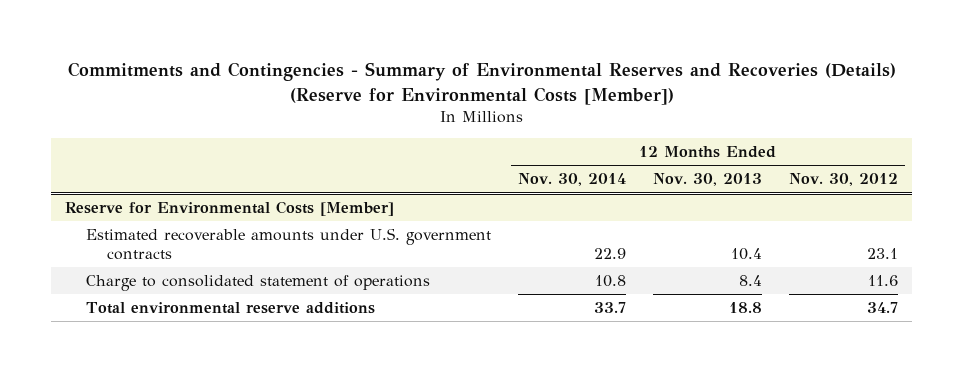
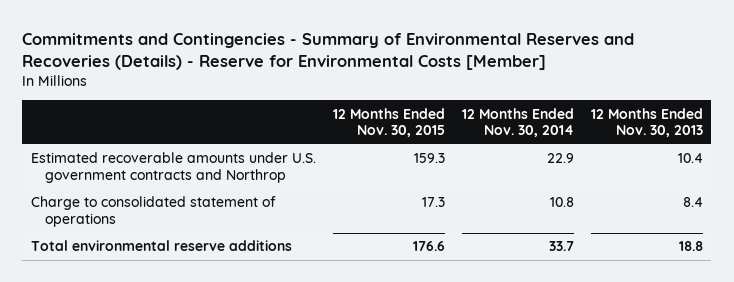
[67,62,896,105] Commitments and Contingencies - Summary of Environmental Reserves and Recoveries (Details) (Reserve for Environmental Costs [Member]) -> [22,32,635,70] Commitments and Contingencies - Summary of Environmental Reserves and Recoveries (Details) - Reserve for Environmental Costs [Member]
[789,173,899,187] Nov. 30, 2012 -> none
none -> [332,107,445,138] 12 Months Ended Nov. 30, 2015
[65,201,395,217] Reserve for Environmental Costs [Member] -> none
[85,228,491,261] Estimated recoverable amounts under U.S. government contracts -> [30,152,316,184] Estimated recoverable amounts under U.S. government contracts and Northrop

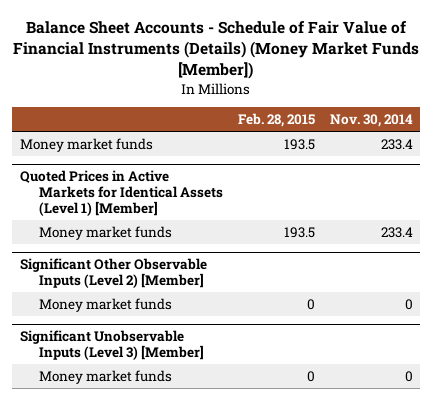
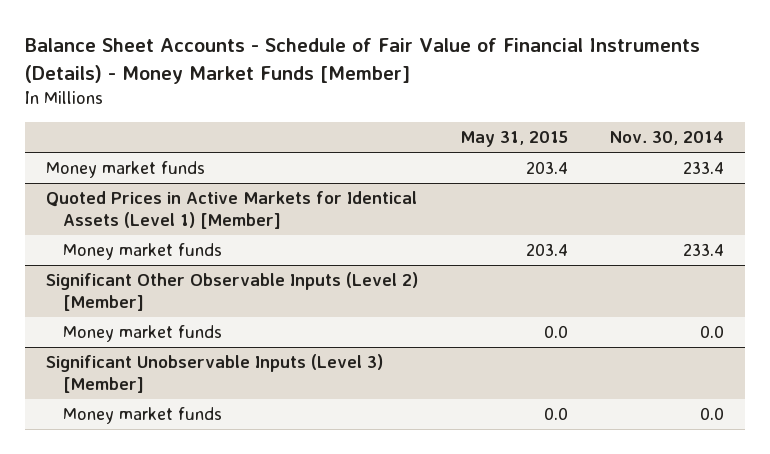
[13,21,420,80] Balance Sheet Accounts - Schedule of Fair Value of Financial Instruments (Details) (Money Market Funds [Member]) -> [24,38,700,85] Balance Sheet Accounts - Schedule of Fair Value of Financial Instruments (Details) - Money Market Funds [Member]
[238,113,316,128] Feb. 28, 2015 -> none
none -> [459,131,568,148] May 31, 2015
[404,298,413,310] 0 -> [699,325,724,339] 0.0
[404,370,413,382] 0 -> [699,407,724,421] 0.0

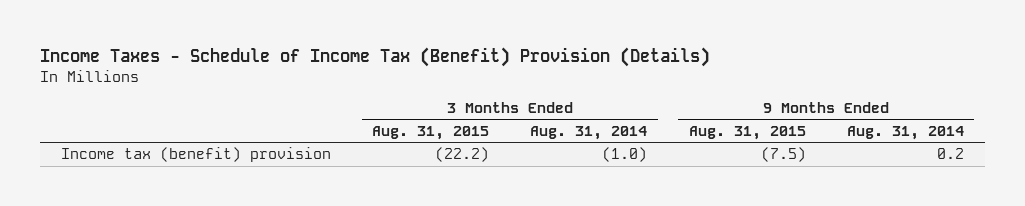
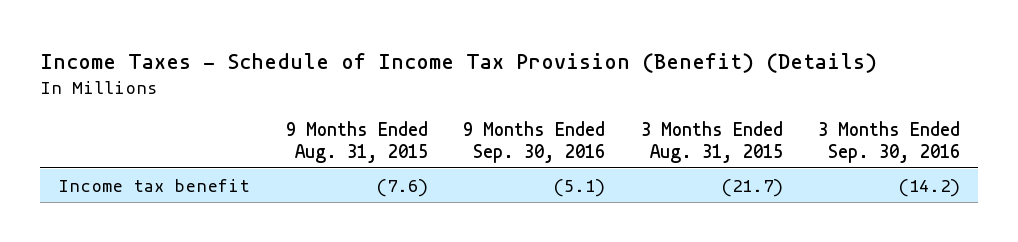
[39,47,710,68] Income Taxes - Schedule of Income Tax (Benefit) Provision (Details) -> [40,53,878,74] Income Taxes - Schedule of Income Tax Provision (Benefit) (Details)
[530,125,648,140] Aug. 31, 2014 -> none
[847,125,965,140] Aug. 31, 2014 -> none
none -> [463,120,606,163] 9 Months Ended Sep. 30, 2016
none -> [818,120,961,163] 3 Months Ended Sep. 30, 2016
[60,147,331,163] Income tax (benefit) provision -> [58,178,251,192] Income tax benefit
[435,147,490,163] (22.2) -> [720,178,783,197] (21.7)
[760,147,806,163] (7.5) -> [375,178,428,197] (7.6)

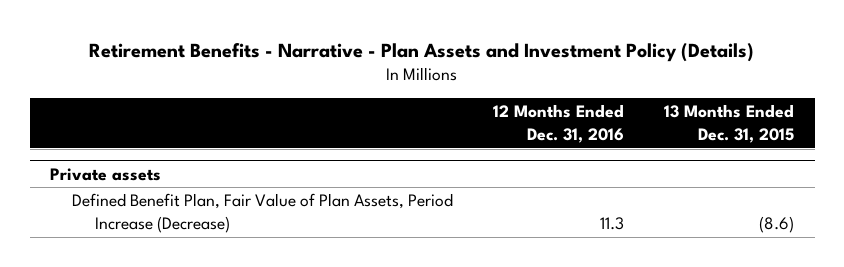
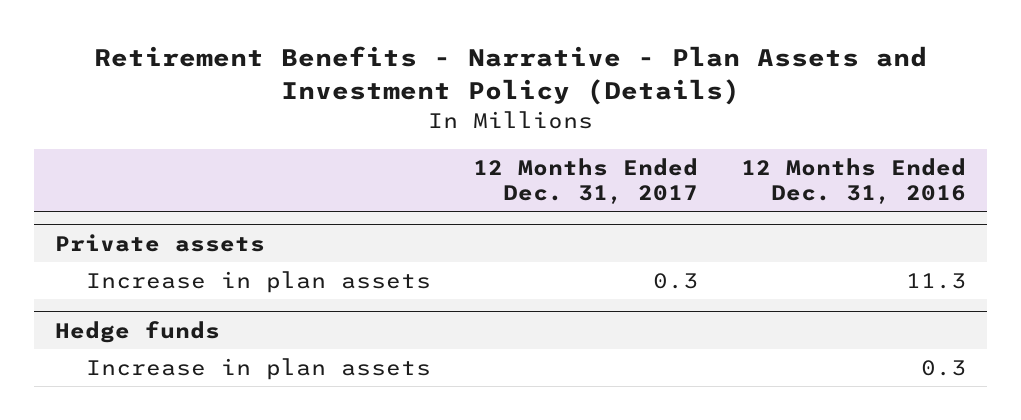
[664,104,795,143] 13 Months Ended Dec. 31, 2015 -> none
none -> [473,157,699,205] 12 Months Ended Dec. 31, 2017
[72,193,454,234] Defined Benefit Plan, Fair Value of Plan Assets, Period Increase (Decrease) -> [85,270,431,293] Increase in plan assets
none -> [55,320,221,343] Hedge funds
none -> [85,357,431,380] Increase in plan assets

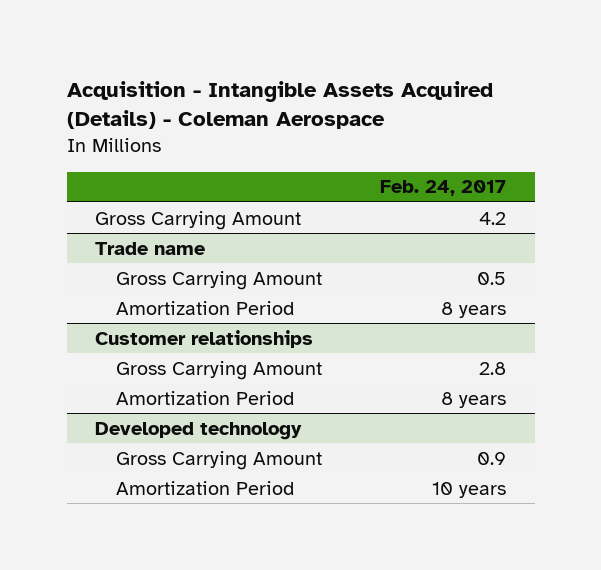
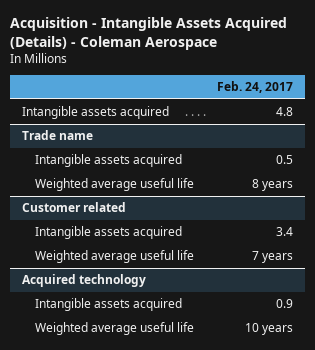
[95,210,302,230] Gross Carrying Amount -> none
none -> [21,106,169,120] Intangible assets acquired
[116,360,323,380] Gross Carrying Amount -> none
[116,390,295,405] Amortization Period -> none
[116,270,323,290] Gross Carrying Amount -> [34,154,182,168] Intangible assets acquired
[116,300,295,315] Amortization Period -> [34,178,194,192] Weighted average useful life
[95,329,314,348] Customer relationships -> [21,202,126,213] Customer related
none -> [34,226,182,240] Intangible assets acquired
none -> [34,250,194,264] Weighted average useful life
[95,421,303,440] Developed technology -> [21,274,146,288] Acquired technology
[116,450,323,470] Gross Carrying Amount -> [34,298,182,312] Intangible assets acquired
[116,480,295,495] Amortization Period -> [34,322,194,336] Weighted average useful life

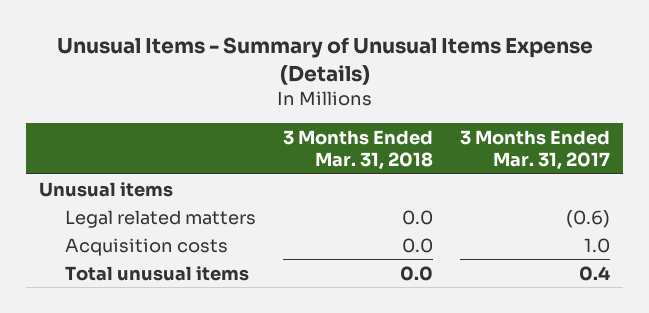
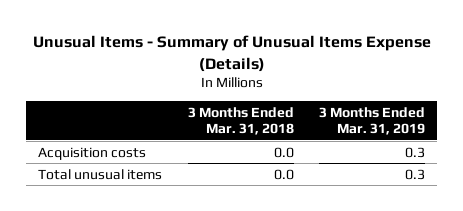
[459,130,610,171] 3 Months Ended Mar. 31, 2017 -> none
none -> [318,106,425,136] 3 Months Ended Mar. 31, 2019
[39,181,174,197] Unusual items -> none
[64,209,256,228] Legal related matters -> none

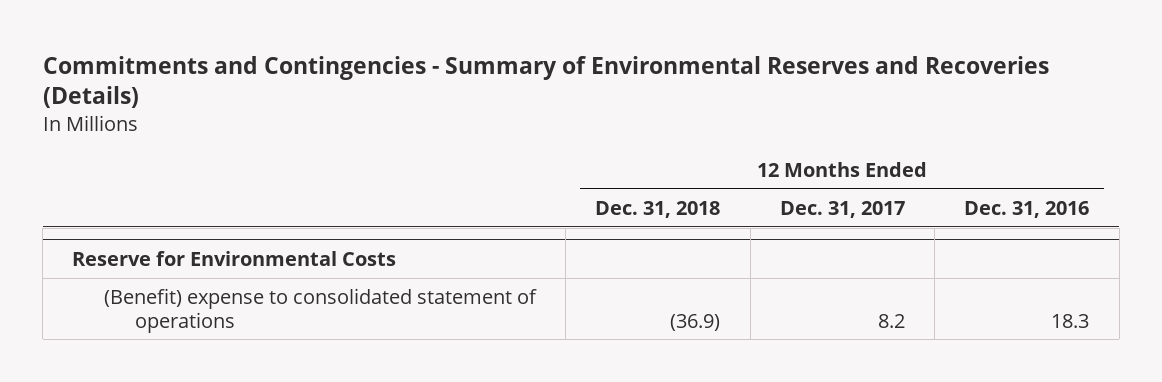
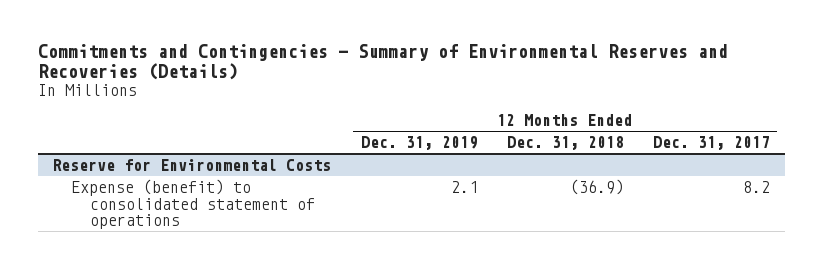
[964,200,1090,218] Dec. 31, 2016 -> none
none -> [360,136,478,151] Dec. 31, 2019
[103,287,537,333] (Benefit) expense to consolidated statement of operations -> [71,179,315,230] Expense (benefit) to consolidated statement of operations

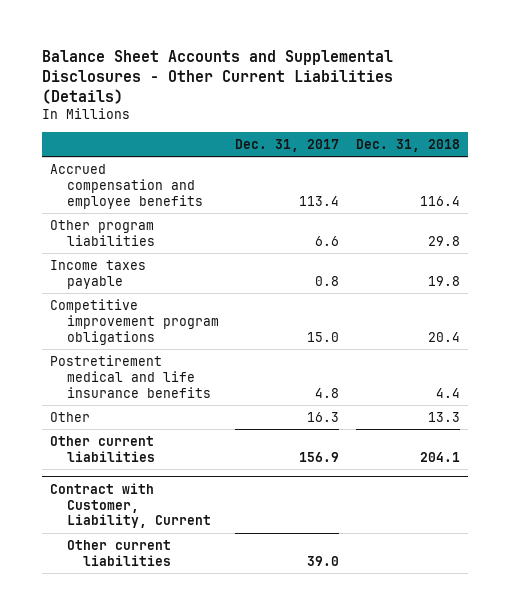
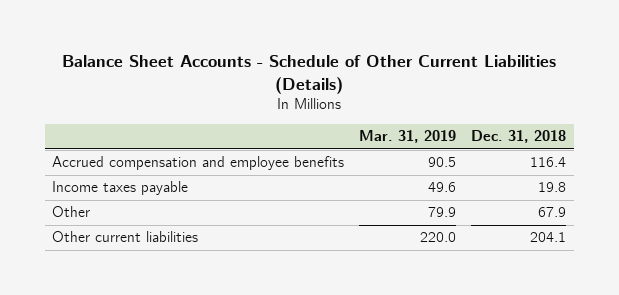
[42,50,394,104] Balance Sheet Accounts and Supplemental Disclosures - Other Current Liabilities (Details) -> [62,55,557,94] Balance Sheet Accounts - Schedule of Other Current Liabilities (Details)
[235,138,340,152] Dec. 31, 2017 -> none
none -> [359,130,457,144] Mar. 31, 2019
[50,219,155,246] Other program liabilities -> none
[50,298,219,345] Competitive improvement program obligations -> none
[50,354,211,398] Postretirement medical and life insurance benefits -> none
[428,411,461,422] 13.3 -> [538,207,567,218] 67.9
[50,482,211,529] Contract with Customer, Liability, Current -> none
[66,539,172,566] Other current liabilities -> none

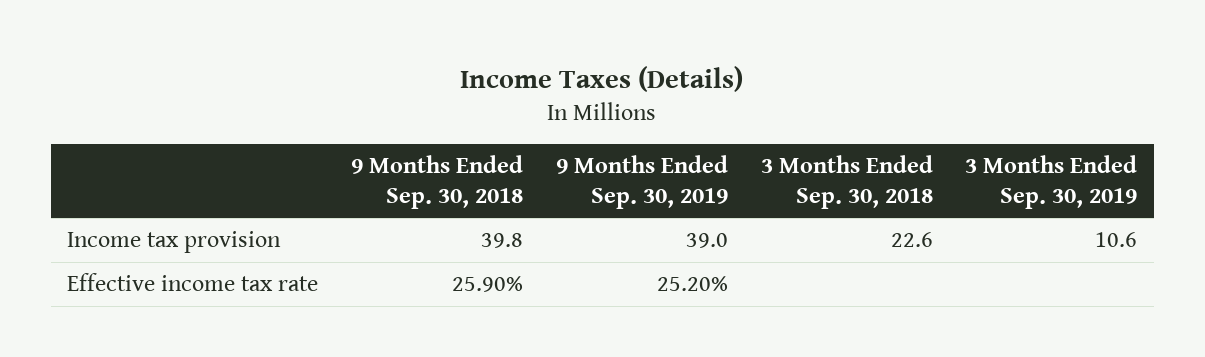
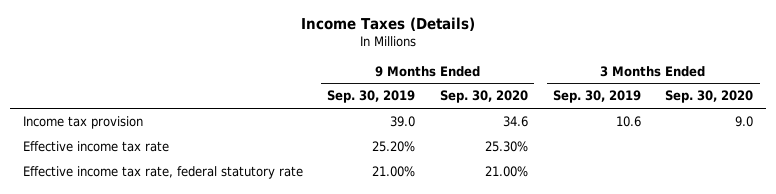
[350,155,523,209] 9 Months Ended Sep. 30, 2018 -> none
[760,155,933,209] 3 Months Ended Sep. 30, 2018 -> none
none -> [440,90,529,104] Sep. 30, 2020
none -> [665,90,754,104] Sep. 30, 2020
none -> [22,165,303,179] Effective income tax rate, federal statutory rate

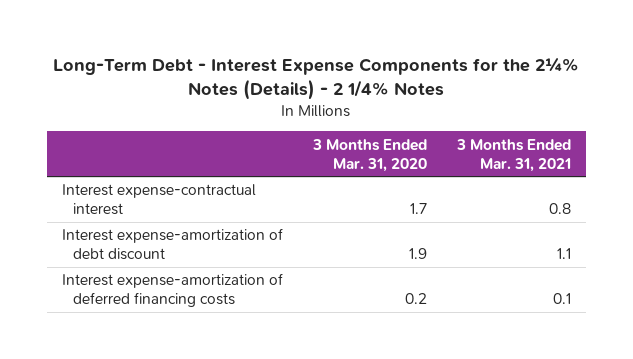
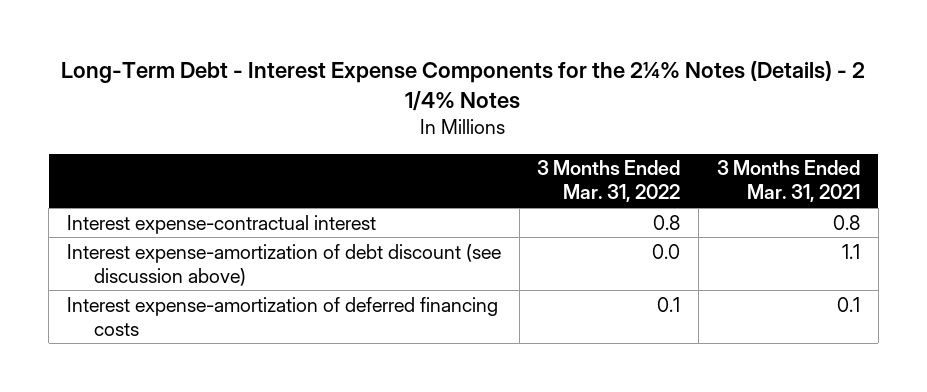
[311,138,427,172] 3 Months Ended Mar. 31, 2020 -> none
none -> [537,160,681,203] 3 Months Ended Mar. 31, 2022
[61,228,283,261] Interest expense-amortization of debt discount -> [66,243,501,286] Interest expense-amortization of debt discount (see discussion above)

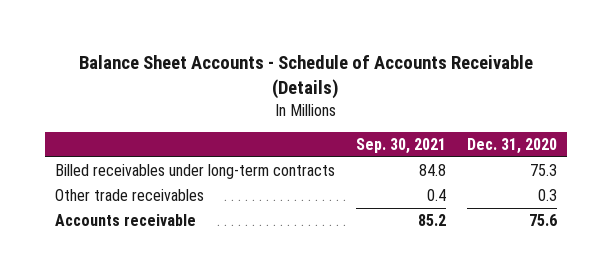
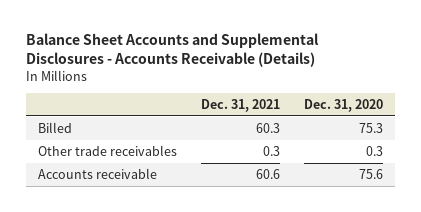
[78,55,533,100] Balance Sheet Accounts - Schedule of Accounts Receivable (Details) -> [25,32,319,68] Balance Sheet Accounts and Supplemental Disclosures - Accounts Receivable (Details)
[355,137,446,154] Sep. 30, 2021 -> none
none -> [200,98,280,112] Dec. 31, 2021
[55,164,336,180] Billed receivables under long-term contracts -> [37,121,72,133] Billed

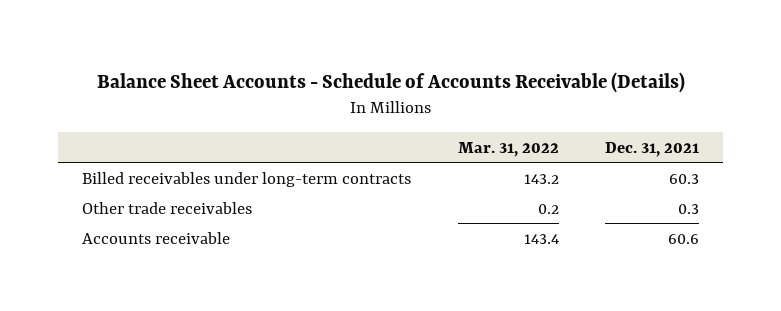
[25,32,319,68] Balance Sheet Accounts and Supplemental Disclosures - Accounts Receivable (Details) -> [96,71,685,93] Balance Sheet Accounts - Schedule of Accounts Receivable (Details)
[304,98,384,112] Dec. 31, 2020 -> none
none -> [457,141,559,157] Mar. 31, 2022
[37,121,72,133] Billed -> [81,171,411,187] Billed receivables under long-term contracts

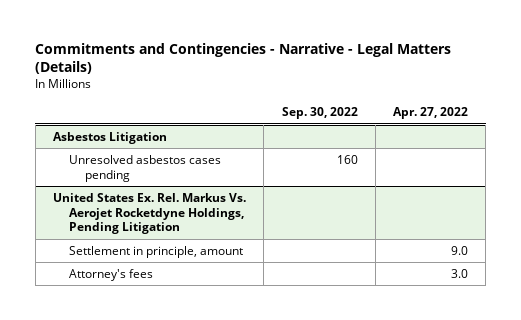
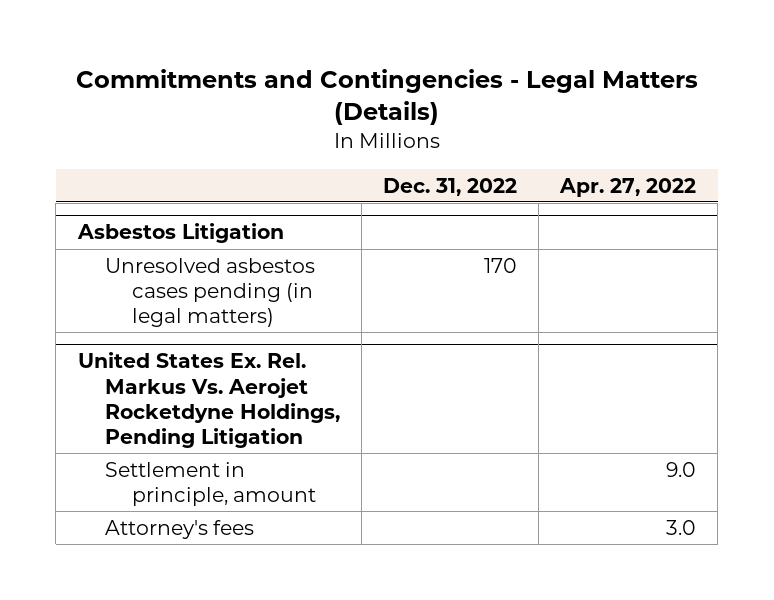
[35,42,452,75] Commitments and Contingencies - Narrative - Legal Matters (Details) -> [75,69,698,126] Commitments and Contingencies - Legal Matters (Details)
[281,107,358,120] Sep. 30, 2022 -> none
none -> [382,177,517,196] Dec. 31, 2022
[68,154,221,182] Unresolved asbestos cases pending -> [104,257,315,328] Unresolved asbestos cases pending (in legal matters)

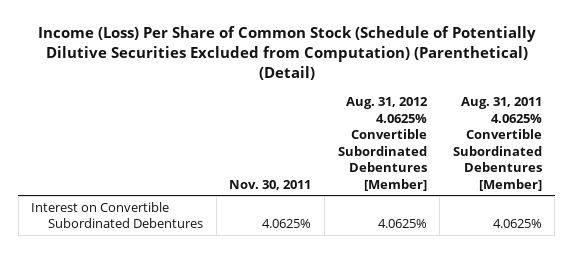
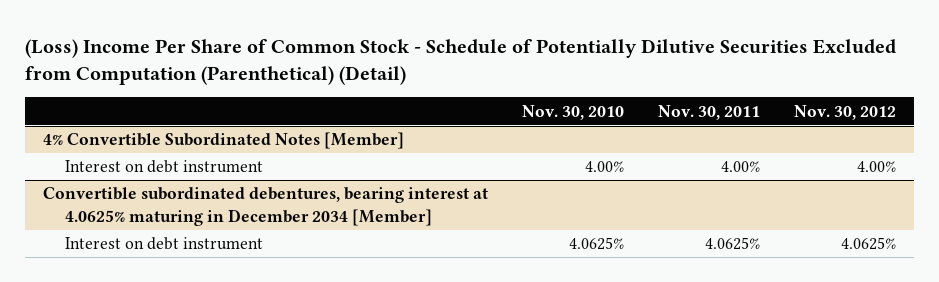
[37,26,536,80] Income (Loss) Per Share of Common Stock (Schedule of Potentially Dilutive Securities Excluded from Computation) (Parenthetical) (Detail) -> [25,38,897,85] (Loss) Income Per Share of Common Stock - Schedule of Potentially Dilutive Securities Excluded from Computation (Parenthetical) (Detail)
[337,97,428,191] Aug. 31, 2012 4.0625% Convertible Subordinated Debentures [Member] -> none
[452,97,542,191] Aug. 31, 2011 4.0625% Convertible Subordinated Debentures [Member] -> none
none -> [521,104,624,120] Nov. 30, 2010
none -> [794,104,897,120] Nov. 30, 2012
none -> [42,132,404,150] 4% Convertible Subordinated Notes [Member]
[31,201,204,229] Interest on Convertible Subordinated Debentures -> [65,160,264,174] Interest on debt instrument
[262,219,312,229] 4.0625% -> [721,161,761,173] 4.00%
none -> [42,187,488,226] Convertible subordinated debentures, bearing interest at 4.0625% maturing in December 2034 [Member]
none -> [65,237,264,251] Interest on debt instrument

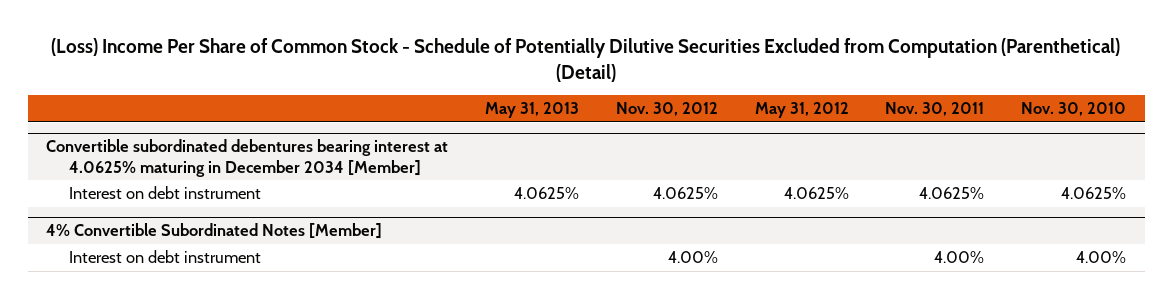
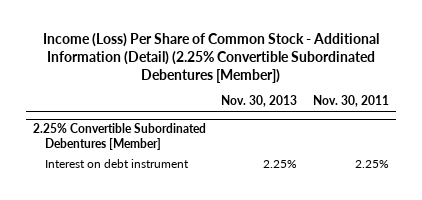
[51,38,1121,82] (Loss) Income Per Share of Common Stock - Schedule of Potentially Dilutive Securities Excluded from Computation (Parenthetical) (Detail) -> [42,32,379,83] Income (Loss) Per Share of Common Stock - Additional Information (Detail) (2.25% Convertible Subordinated Debentures [Member])
[485,102,580,119] May 31, 2013 -> none
[615,102,718,117] Nov. 30, 2012 -> none
[754,102,849,119] May 31, 2012 -> none
[1021,102,1127,117] Nov. 30, 2010 -> none
none -> [221,95,298,108] Nov. 30, 2013
[46,139,449,177] Convertible subordinated debentures bearing interest at 4.0625% maturing in December 2034 [Member] -> none
[46,223,383,240] 4% Convertible Subordinated Notes [Member] -> none
[68,250,261,264] Interest on debt instrument -> none
none -> [33,123,207,150] 2.25% Convertible Subordinated Debentures [Member]
[919,187,985,200] 4.0625% -> [354,160,389,169] 2.25%

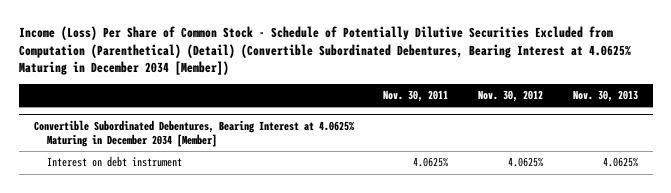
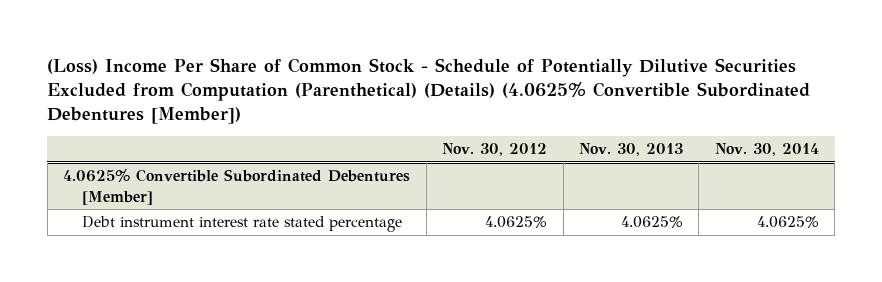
[18,25,631,76] Income (Loss) Per Share of Common Stock - Schedule of Potentially Dilutive Securities Excluded from Computation (Parenthetical) (Detail) (Convertible Subordinated Debentures, Bearing Interest at 4.0625% Maturing in December 2034 [Member]) -> [47,57,811,125] (Loss) Income Per Share of Common Stock - Schedule of Potentially Dilutive Securities Excluded from Computation (Parenthetical) (Details) (4.0625% Convertible Subordinated Debentures [Member])
[383,90,449,103] Nov. 30, 2011 -> none
none -> [714,143,819,157] Nov. 30, 2014
[33,119,355,147] Convertible Subordinated Debentures, Bearing Interest at 4.0625% Maturing in December 2034 [Member] -> none
none -> [63,169,411,205] 4.0625% Convertible Subordinated Debentures [Member]
[46,156,182,168] Interest on debt instrument -> [81,216,402,233] Debt instrument interest rate stated percentage

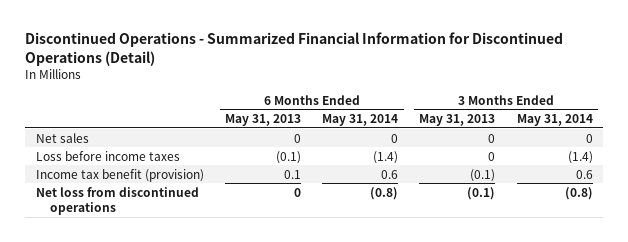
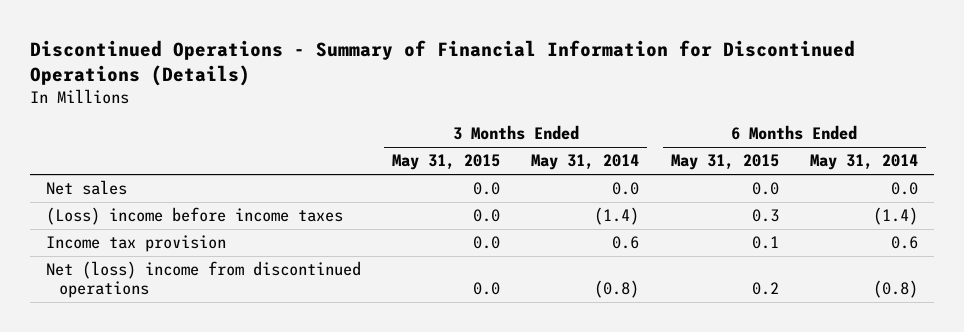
[25,31,564,66] Discontinued Operations - Summarized Financial Information for Discontinued Operations (Detail) -> [29,39,855,87] Discontinued Operations - Summary of Financial Information for Discontinued Operations (Details)
[224,114,301,127] May 31, 2013 -> none
[419,114,496,127] May 31, 2013 -> none
none -> [391,154,500,171] May 31, 2015
none -> [670,154,779,171] May 31, 2015
[391,133,399,143] 0 -> [891,182,919,196] 0.0
[585,133,593,143] 0 -> [612,182,640,196] 0.0
[35,150,180,161] Loss before income taxes -> [45,207,343,226] (Loss) income before income taxes
[35,168,204,182] Income tax benefit (provision) -> [45,235,226,253] Income tax provision
[35,186,199,215] Net loss from discontinued operations -> [45,261,361,299] Net (loss) income from discontinued operations

